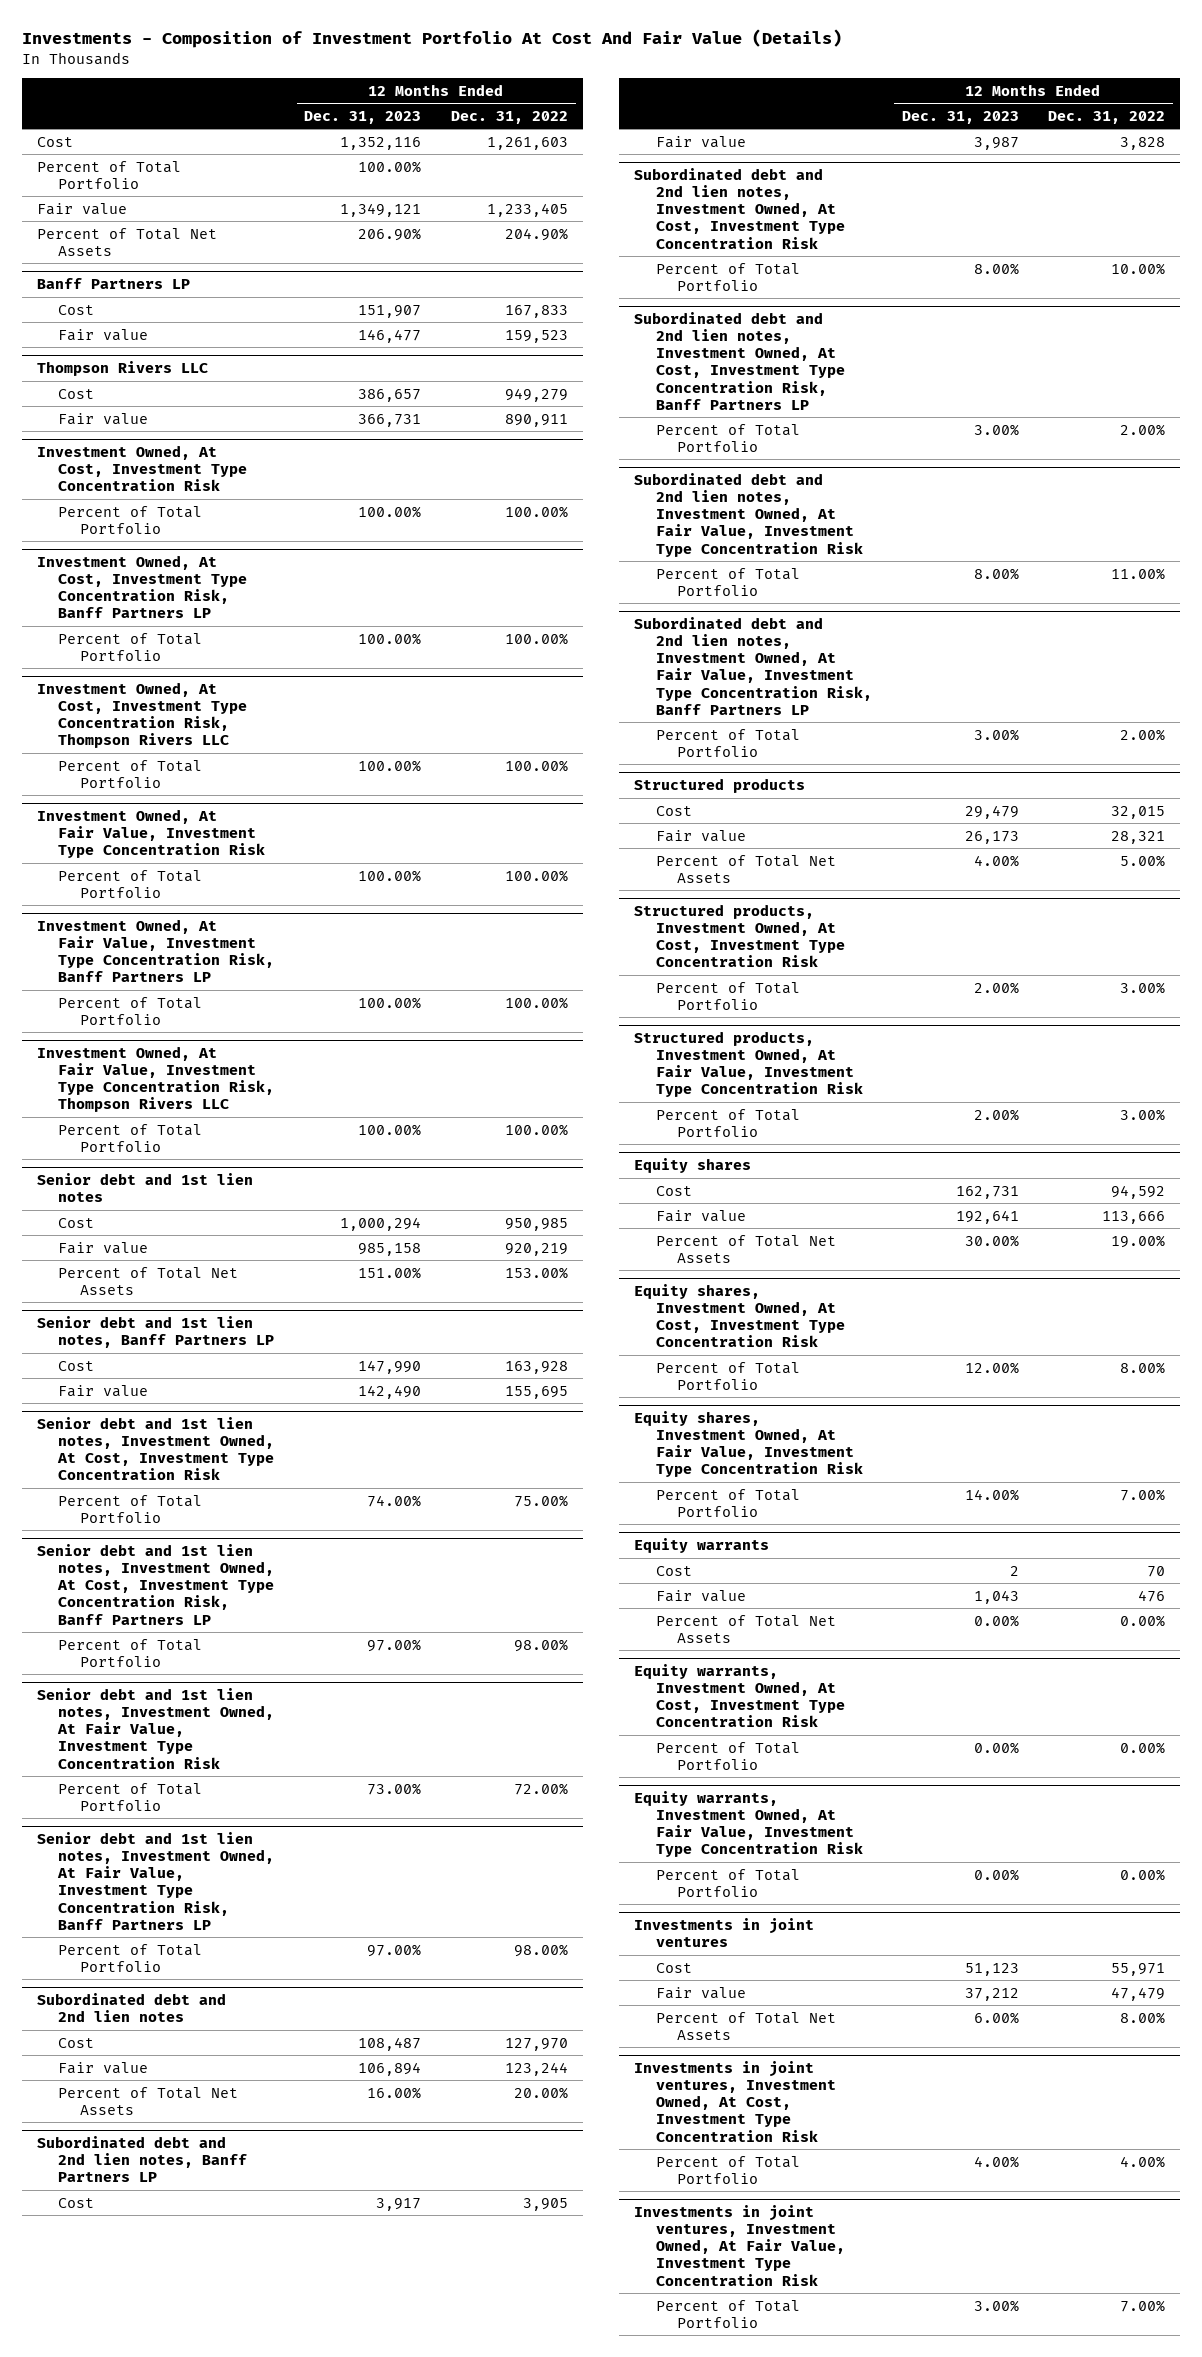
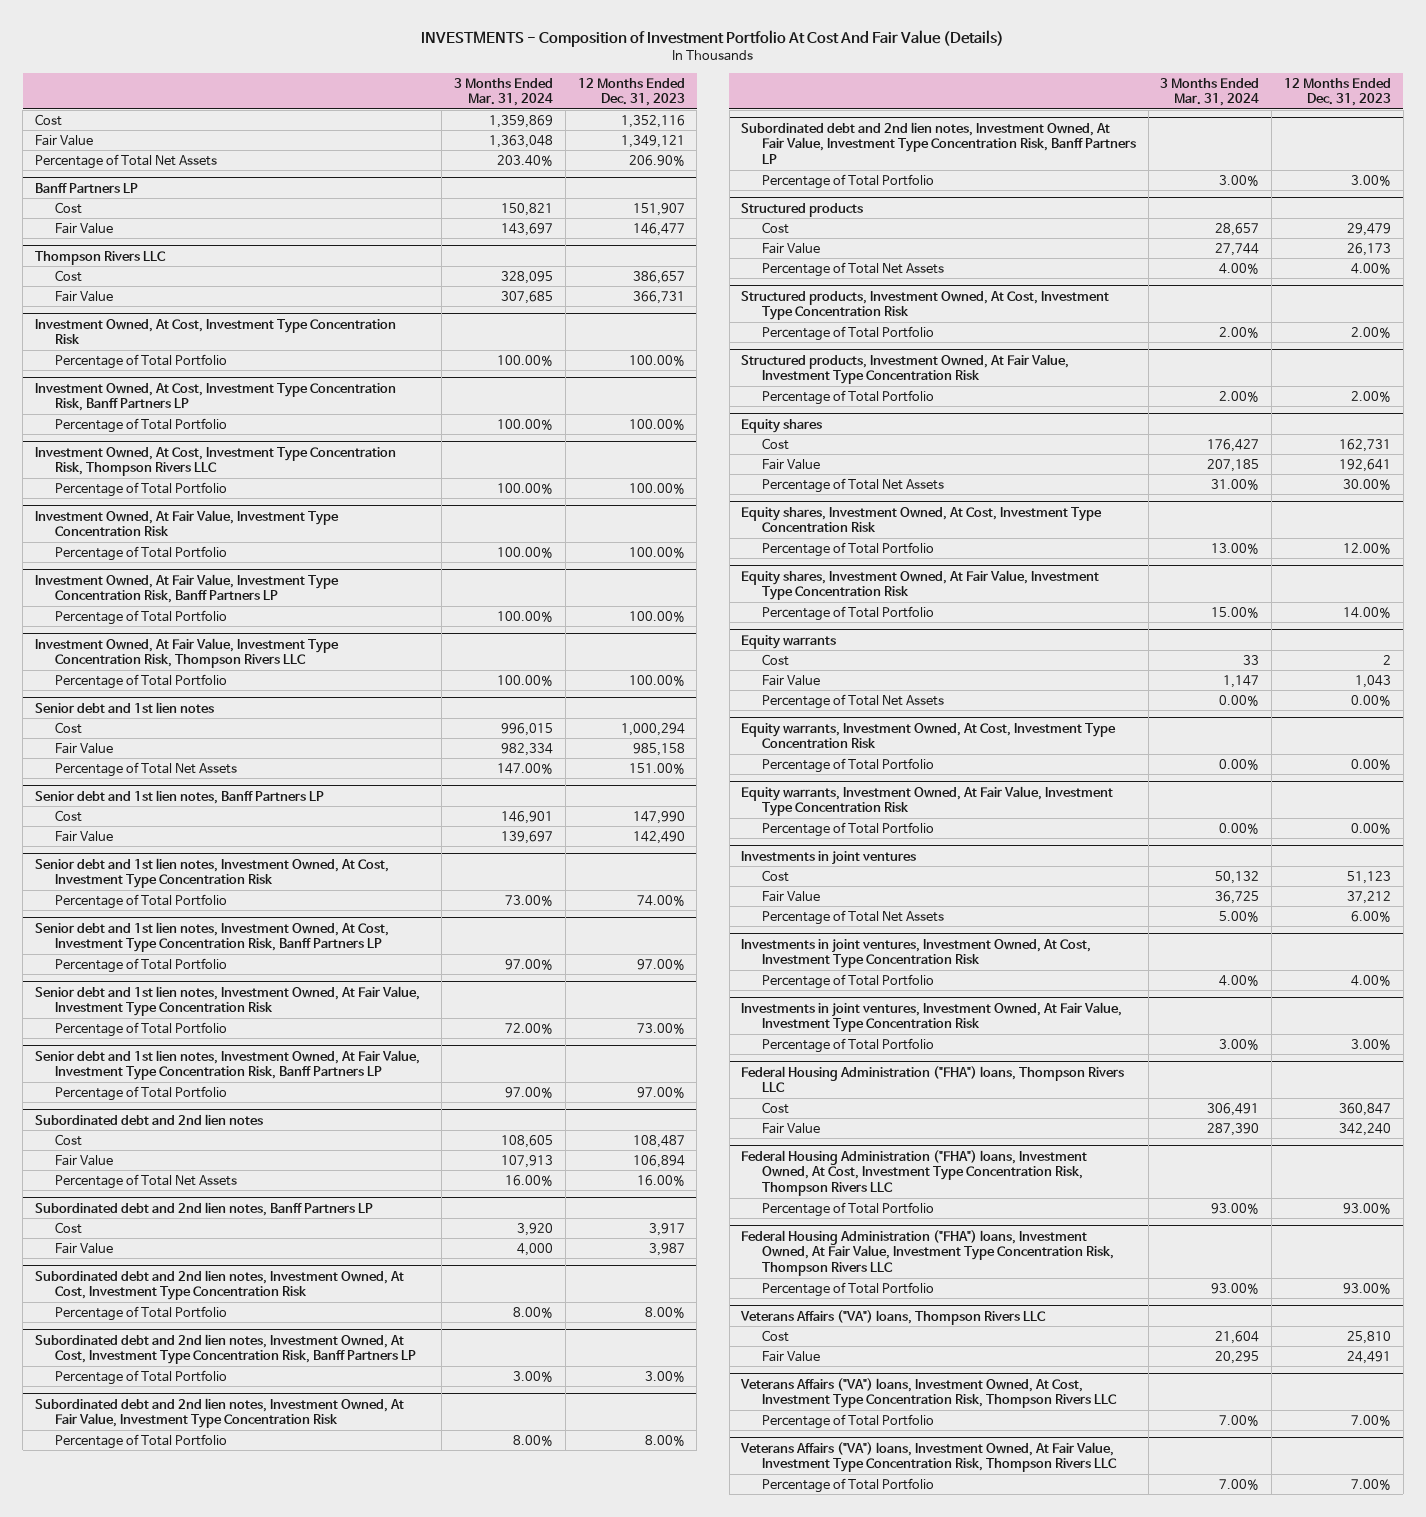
[21,29,842,49] Investments - Composition of Investment Portfolio At Cost And Fair Value (Details) -> [421,29,1005,47] INVESTMENTS - Composition of Investment Portfolio At Cost And Fair Value (Details)
[451,110,569,124] Dec. 31, 2022 -> none
none -> [453,77,553,107] 3 Months Ended Mar. 31, 2024
[36,160,181,189] Percent of Total Portfolio -> none
[36,202,127,215] Fair value -> [34,134,93,146] Fair Value
[36,227,217,256] Percent of Total Net Assets -> [34,153,217,169] Percentage of Total Net Assets
[58,328,149,341] Fair value -> [55,222,114,234] Fair Value
[58,412,149,425] Fair value -> [55,290,114,302] Fair Value
[58,505,203,534] Percent of Total Portfolio -> [55,353,228,369] Percentage of Total Portfolio
[58,632,203,661] Percent of Total Portfolio -> [55,417,228,433] Percentage of Total Portfolio
[58,759,203,788] Percent of Total Portfolio -> [55,481,228,497] Percentage of Total Portfolio
[58,869,203,898] Percent of Total Portfolio -> [55,545,228,561] Percentage of Total Portfolio
[58,996,203,1025] Percent of Total Portfolio -> [55,609,228,625] Percentage of Total Portfolio
[58,1123,203,1152] Percent of Total Portfolio -> [55,673,228,689] Percentage of Total Portfolio
[58,1241,149,1254] Fair value -> [55,742,114,754] Fair Value
[58,1266,239,1295] Percent of Total Net Assets -> [55,761,238,777] Percentage of Total Net Assets
[58,1384,149,1397] Fair value -> [55,830,114,842] Fair Value
[58,1494,203,1523] Percent of Total Portfolio -> [55,893,228,909] Percentage of Total Portfolio
[58,1638,203,1667] Percent of Total Portfolio -> [55,957,228,973] Percentage of Total Portfolio
[58,1782,203,1811] Percent of Total Portfolio -> [55,1021,228,1037] Percentage of Total Portfolio
[58,1943,203,1972] Percent of Total Portfolio -> [55,1085,228,1101] Percentage of Total Portfolio
[58,2061,149,2074] Fair value -> [55,1154,114,1166] Fair Value
[58,2086,239,2115] Percent of Total Net Assets -> [55,1173,238,1189] Percentage of Total Net Assets
[655,135,746,148] Fair value -> [55,1242,114,1254] Fair Value
[655,262,800,291] Percent of Total Portfolio -> [55,1305,228,1321] Percentage of Total Portfolio
[655,423,800,452] Percent of Total Portfolio -> [55,1369,228,1385] Percentage of Total Portfolio
[655,567,800,596] Percent of Total Portfolio -> [55,1433,228,1449] Percentage of Total Portfolio
[655,728,800,757] Percent of Total Portfolio -> [761,173,934,189] Percentage of Total Portfolio
[655,829,746,842] Fair value -> [761,242,820,254] Fair Value
[655,854,836,883] Percent of Total Net Assets -> [761,261,944,277] Percentage of Total Net Assets
[655,981,800,1010] Percent of Total Portfolio -> [761,325,934,341] Percentage of Total Portfolio
[655,1108,800,1137] Percent of Total Portfolio -> [761,389,934,405] Percentage of Total Portfolio
[655,1209,746,1222] Fair value -> [761,458,820,470] Fair Value
[655,1234,836,1263] Percent of Total Net Assets -> [761,477,944,493] Percentage of Total Net Assets
[655,1361,800,1390] Percent of Total Portfolio -> [761,541,934,557] Percentage of Total Portfolio
[655,1488,800,1517] Percent of Total Portfolio -> [761,605,934,621] Percentage of Total Portfolio
[655,1589,746,1602] Fair value -> [761,674,820,686] Fair Value
[655,1614,836,1643] Percent of Total Net Assets -> [761,693,944,709] Percentage of Total Net Assets
[655,1741,800,1770] Percent of Total Portfolio -> [761,757,934,773] Percentage of Total Portfolio
[655,1868,800,1897] Percent of Total Portfolio -> [761,821,934,837] Percentage of Total Portfolio
[655,1986,746,1999] Fair value -> [761,890,820,902] Fair Value
[655,2011,836,2040] Percent of Total Net Assets -> [761,909,944,925] Percentage of Total Net Assets
[655,2155,800,2184] Percent of Total Portfolio -> [761,973,934,989] Percentage of Total Portfolio
[655,2299,800,2328] Percent of Total Portfolio -> [761,1037,934,1053] Percentage of Total Portfolio
none -> [741,1065,1125,1093] Federal Housing Administration ("FHA") loans, Thompson Rivers LLC
none -> [761,1101,789,1114] Cost
none -> [761,1122,820,1134] Fair Value
none -> [741,1149,1088,1197] Federal Housing Administration ("FHA") loans, Investment Owned, At Cost, Investment Type Concentration Risk, Thompson Rivers LLC
none -> [761,1201,934,1217] Percentage of Total Portfolio
none -> [741,1229,1114,1277] Federal Housing Administration ("FHA") loans, Investment Owned, At Fair Value, Investment Type Concentration Risk, Thompson Rivers LLC
none -> [761,1281,934,1297] Percentage of Total Portfolio
none -> [740,1309,1047,1325] Veterans Affairs ("VA") loans, Thompson Rivers LLC
none -> [761,1329,789,1342] Cost
none -> [761,1350,820,1362] Fair Value
none -> [740,1377,1117,1409] Veterans Affairs ("VA") loans, Investment Owned, At Cost, Investment Type Concentration Risk, Thompson Rivers LLC
none -> [761,1413,934,1429] Percentage of Total Portfolio
none -> [740,1441,1117,1473] Veterans Affairs ("VA") loans, Investment Owned, At Fair Value, Investment Type Concentration Risk, Thompson Rivers LLC
none -> [761,1477,934,1493] Percentage of Total Portfolio

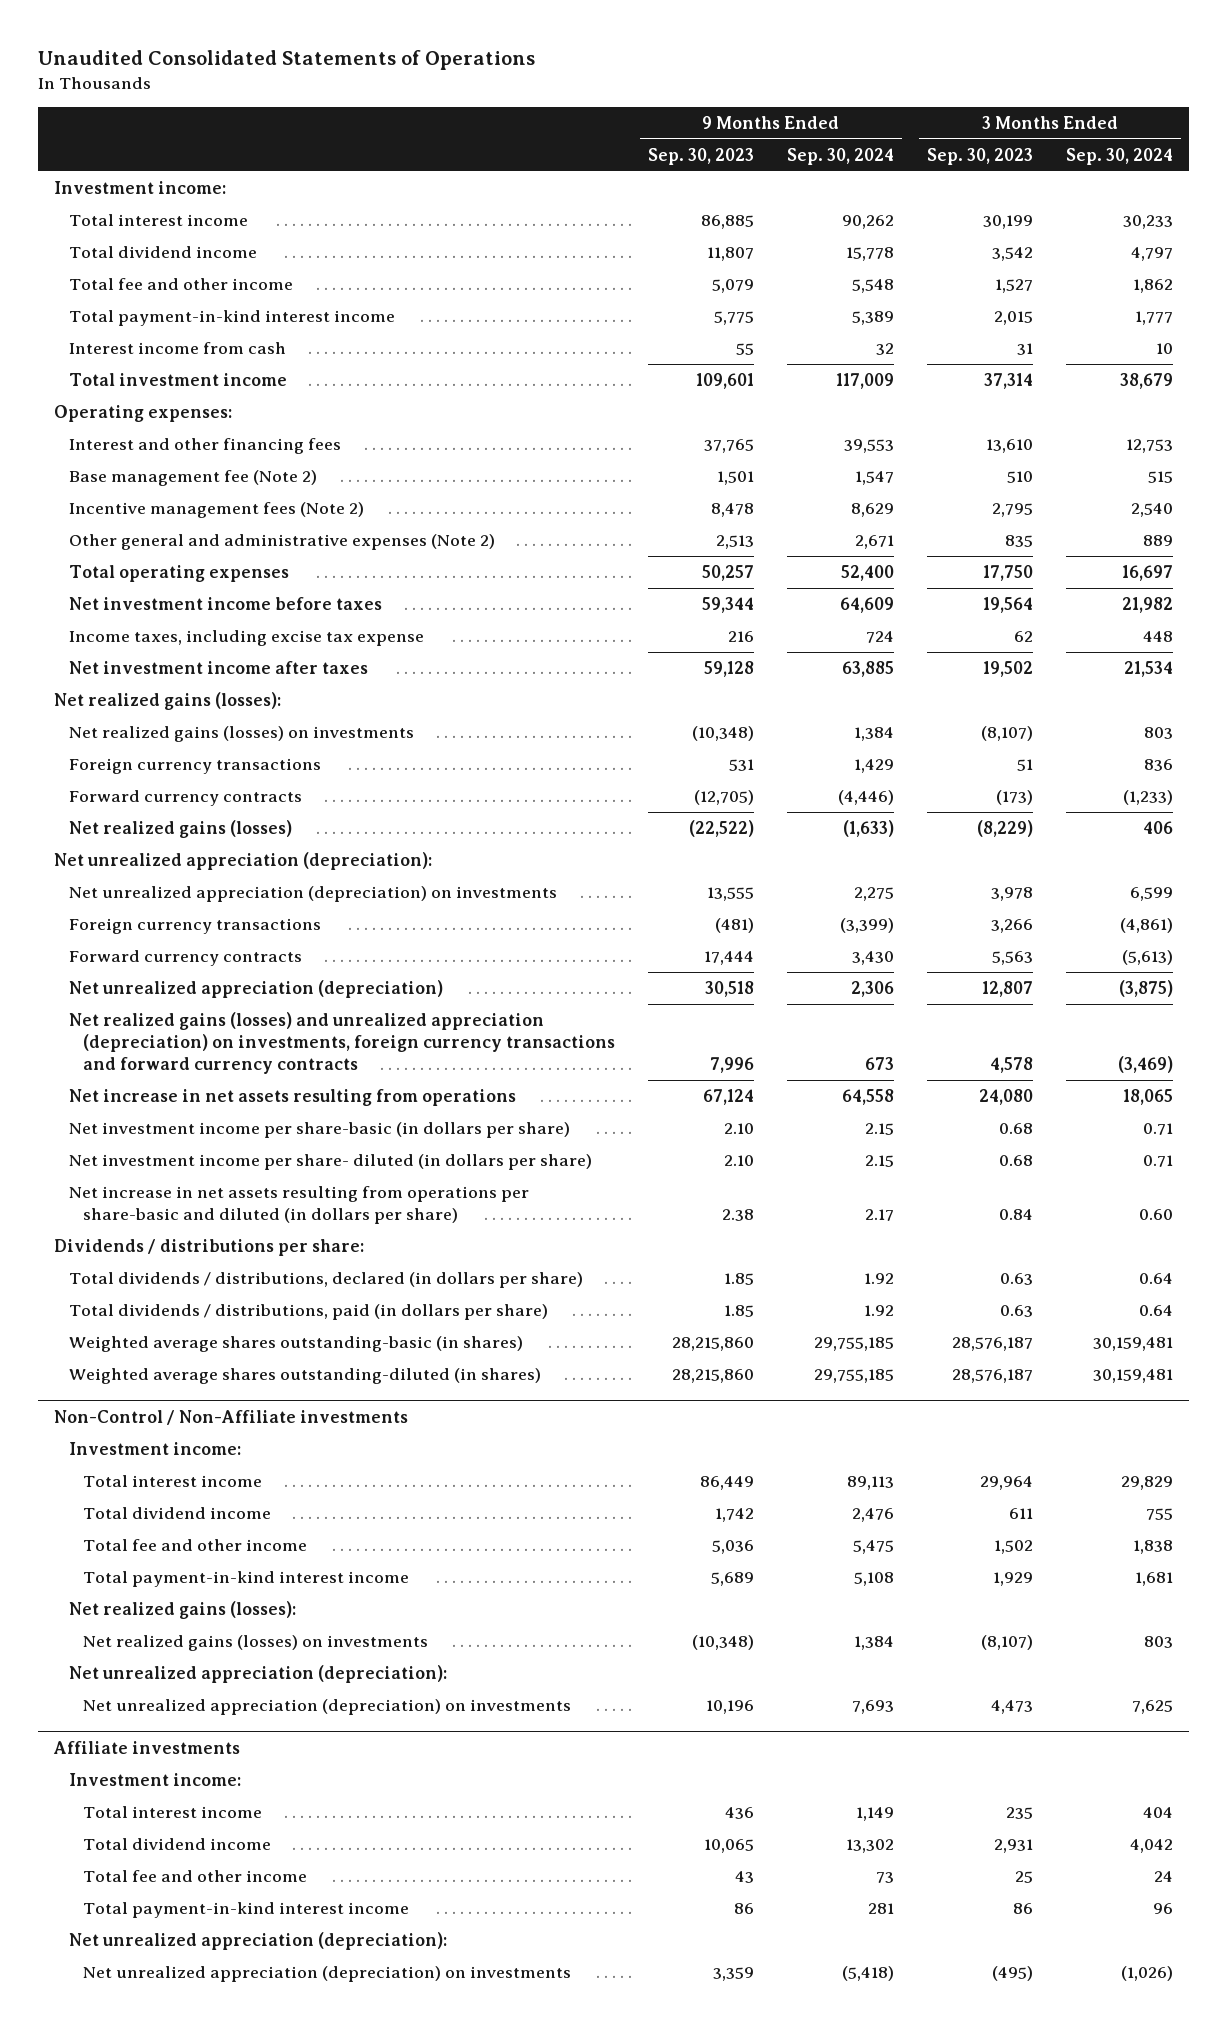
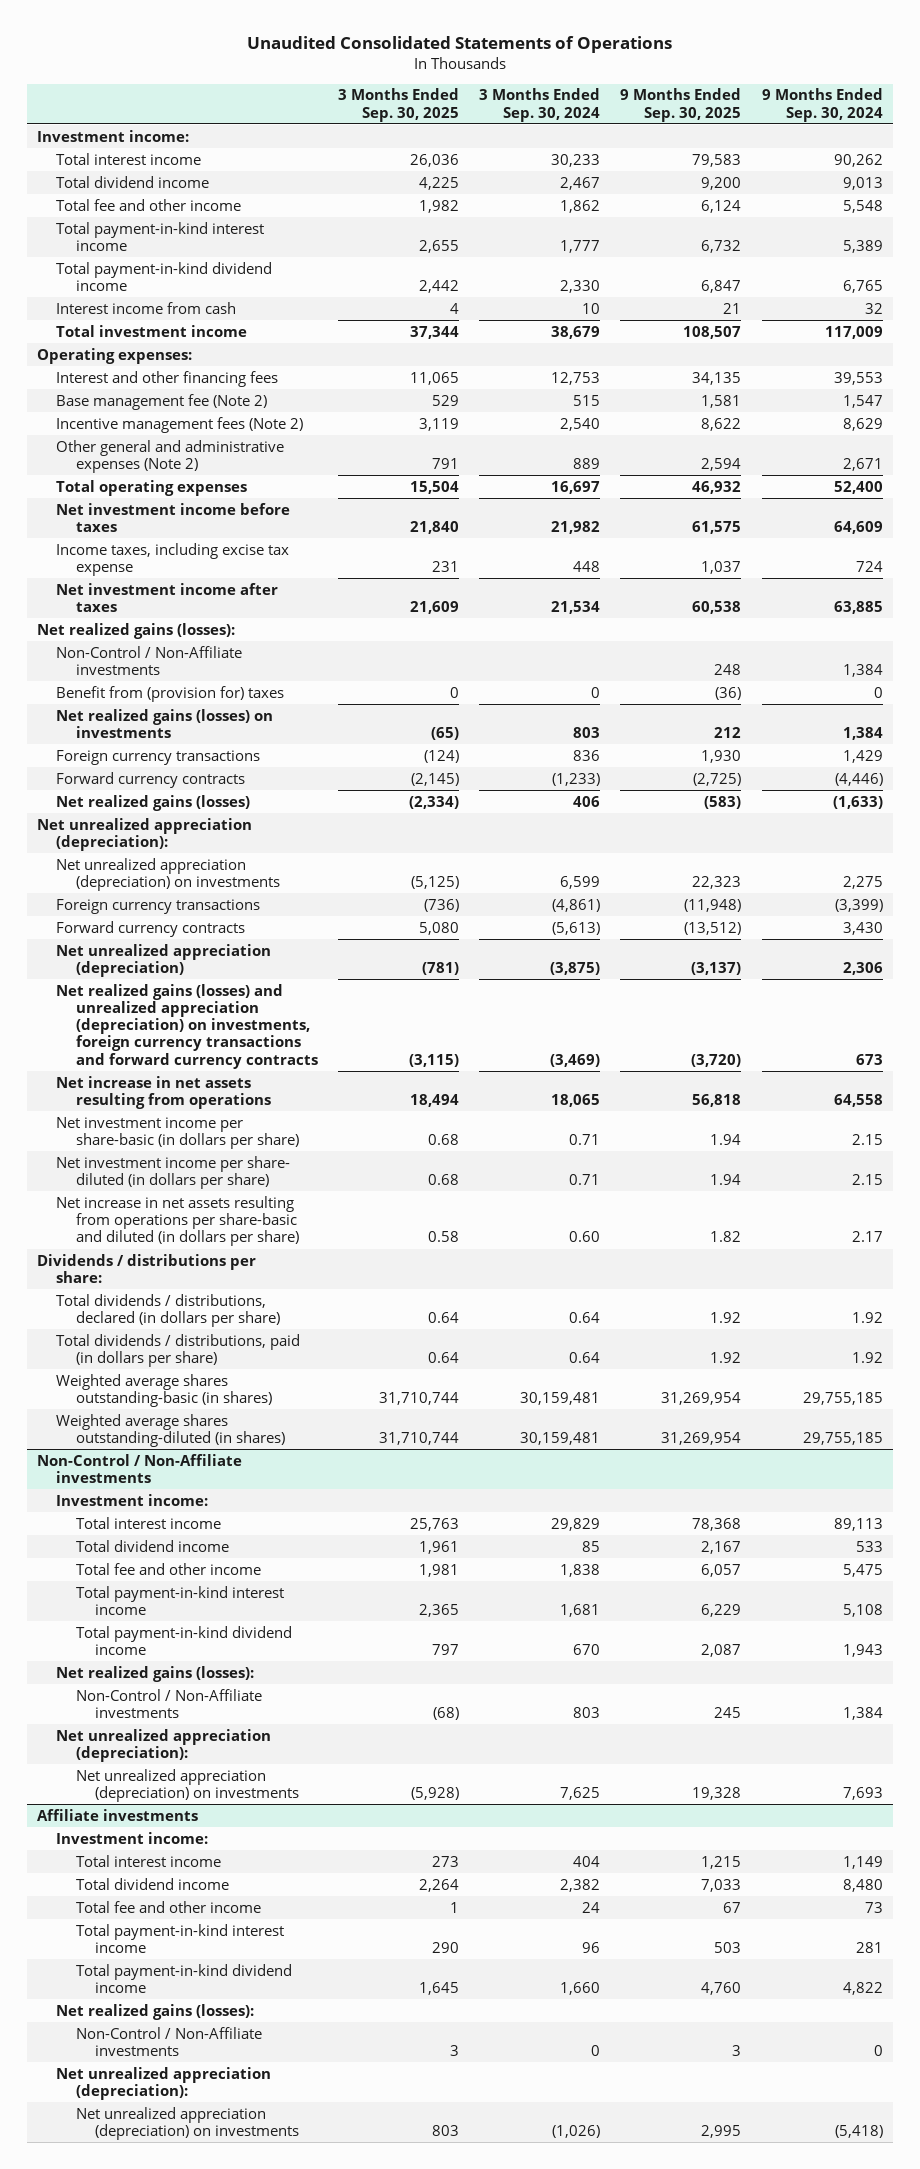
[648,147,755,165] Sep. 30, 2023 -> none
[926,147,1033,165] Sep. 30, 2023 -> none
none -> [337,88,459,122] 3 Months Ended Sep. 30, 2025
none -> [620,88,742,122] 9 Months Ended Sep. 30, 2025
[846,247,895,262] 15,778 -> [842,176,883,190] 9,013
[1130,247,1173,262] 4,797 -> [560,176,601,190] 2,467
none -> [56,261,273,291] Total payment-in-kind dividend income
none -> [56,645,243,675] Non-Control / Non-Affiliate investments
none -> [56,685,285,702] Benefit from (provision for) taxes
[852,1508,895,1523] 2,476 -> [855,1540,883,1552] 533
[1145,1508,1173,1521] 755 -> [582,1540,601,1552] 85
none -> [75,1625,292,1655] Total payment-in-kind dividend income
[83,1635,429,1652] Net realized gains (losses) on investments -> [75,1688,262,1718] Non-Control / Non-Affiliate investments
[846,1839,895,1854] 13,302 -> [842,1878,883,1892] 8,480
[1129,1839,1173,1854] 4,042 -> [560,1878,601,1892] 2,382
none -> [75,1963,292,1993] Total payment-in-kind dividend income
none -> [56,2003,255,2020] Net realized gains (losses):
none -> [75,2026,262,2056] Non-Control / Non-Affiliate investments

